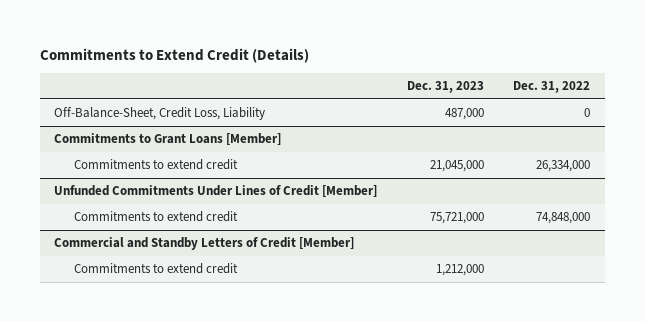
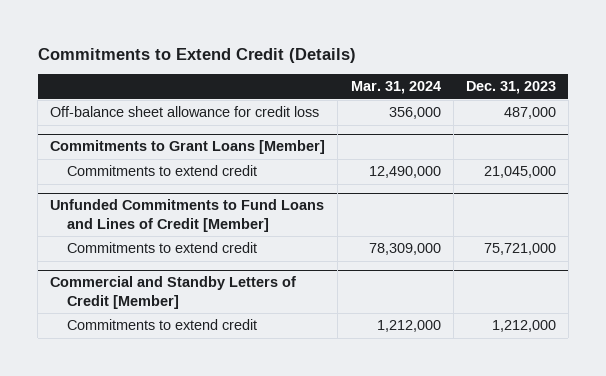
[513,81,591,94] Dec. 31, 2022 -> none
none -> [350,81,441,95] Mar. 31, 2024
[54,107,266,121] Off-Balance-Sheet, Credit Loss, Liability -> [50,106,320,118] Off-balance sheet allowance for credit loss
[54,185,378,198] Unfunded Commitments Under Lines of Credit [Member] -> [50,199,325,232] Unfunded Commitments to Fund Loans and Lines of Credit [Member]

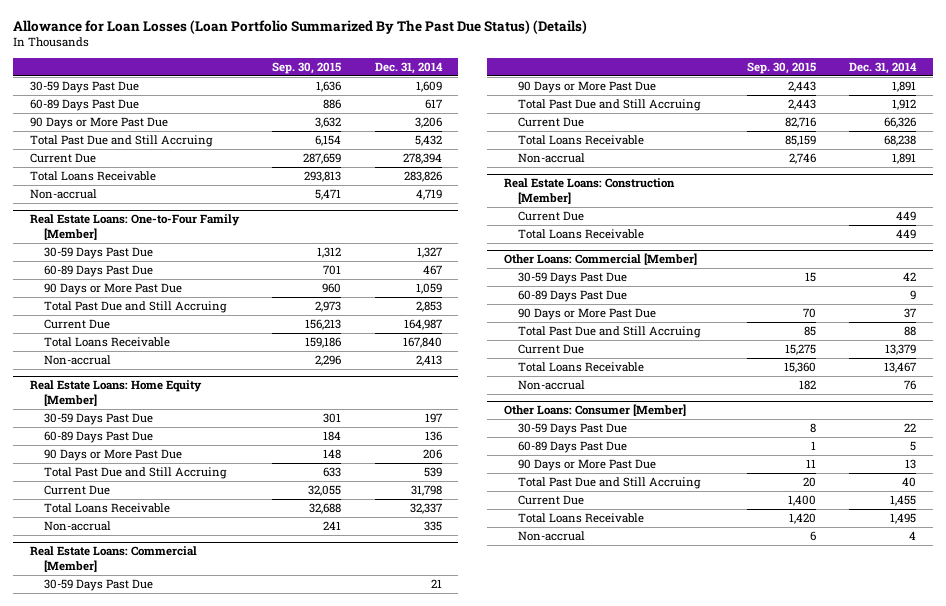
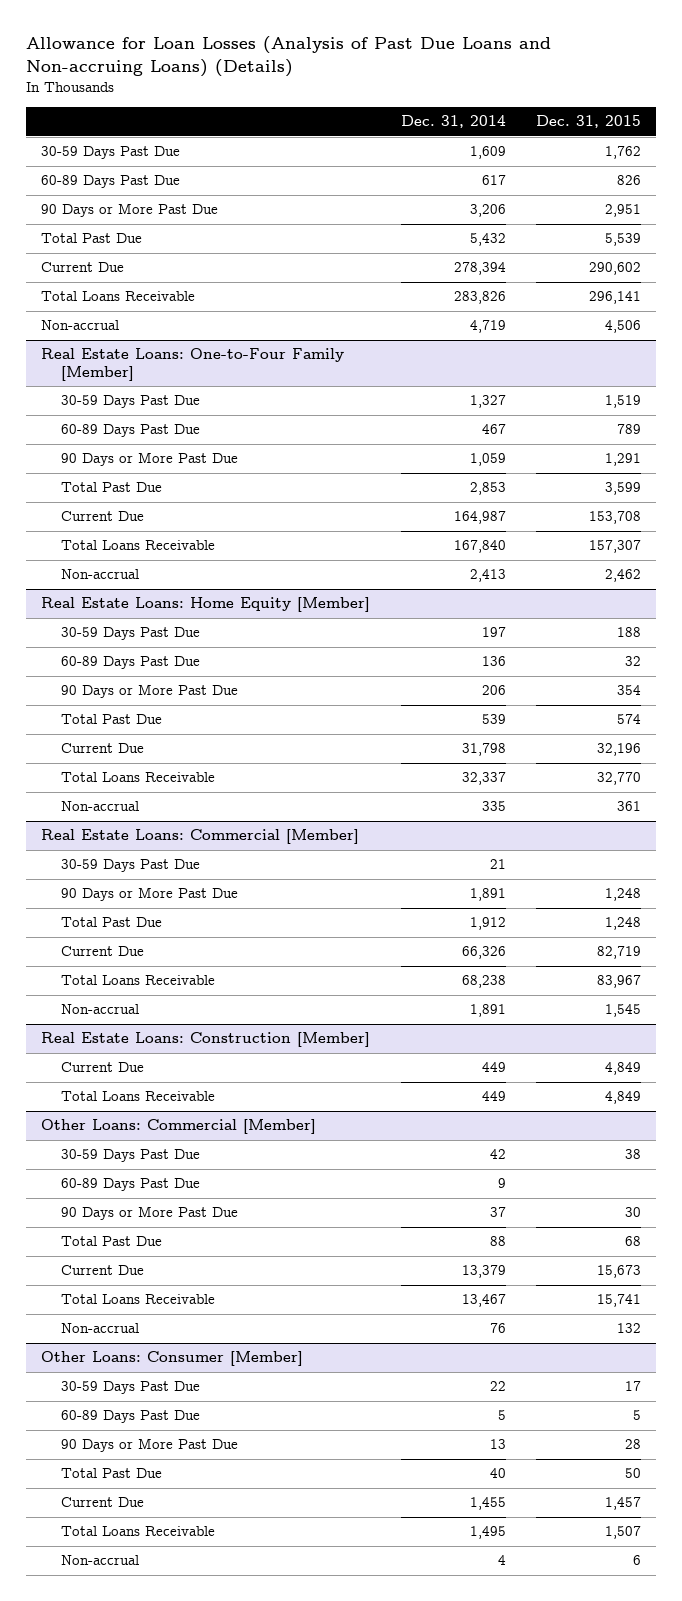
[12,19,587,34] Allowance for Loan Losses (Loan Portfolio Summarized By The Past Due Status) (Details) -> [25,35,551,78] Allowance for Loan Losses (Analysis of Past Due Loans and Non-accruing Loans) (Details)
[272,62,342,75] Sep. 30, 2015 -> none
none -> [536,115,642,129] Dec. 31, 2015
[29,135,213,148] Total Past Due and Still Accruing -> [41,233,143,244] Total Past Due
[43,301,227,314] Total Past Due and Still Accruing -> [61,482,163,493] Total Past Due
[43,467,227,480] Total Past Due and Still Accruing -> [61,714,163,725] Total Past Due
[518,99,702,112] Total Past Due and Still Accruing -> [61,917,163,928] Total Past Due
[518,326,702,339] Total Past Due and Still Accruing -> [61,1236,163,1247] Total Past Due
[518,477,702,490] Total Past Due and Still Accruing -> [61,1468,163,1479] Total Past Due

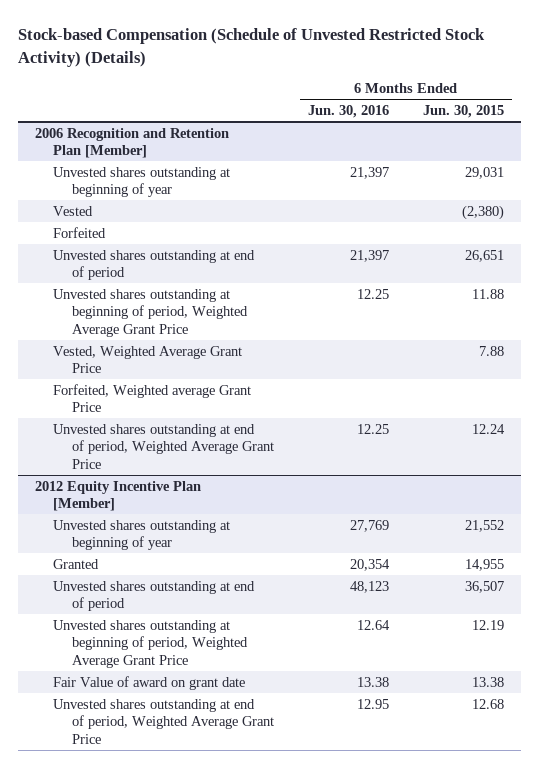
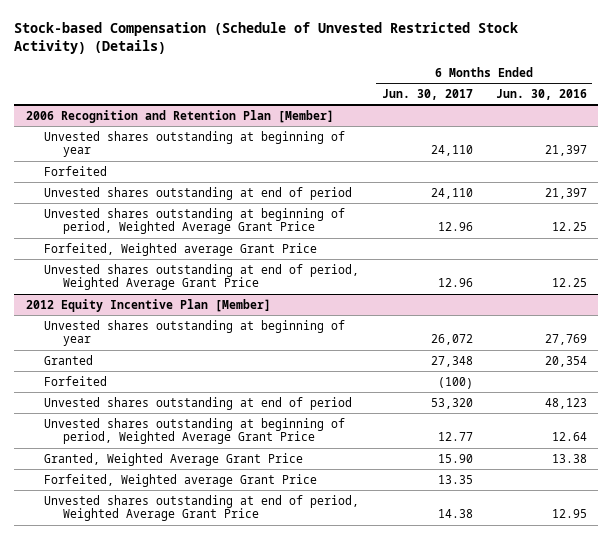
[422,104,504,118] Jun. 30, 2015 -> none
none -> [381,89,473,101] Jun. 30, 2017
[53,205,94,216] Vested -> none
[53,345,243,374] Vested, Weighted Average Grant Price -> none
none -> [44,375,108,386] Forfeited
[53,675,246,690] Fair Value of award on grant date -> [44,452,304,466] Granted, Weighted Average Grant Price
none -> [44,473,318,487] Forfeited, Weighted average Grant Price

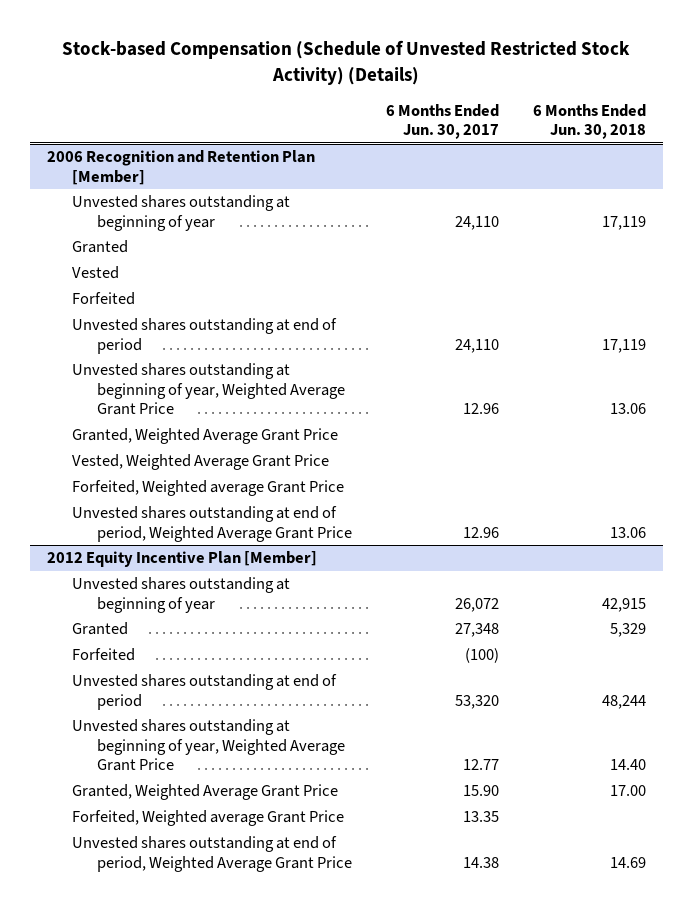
[495,89,587,101] Jun. 30, 2016 -> none
none -> [532,103,646,140] 6 Months Ended Jun. 30, 2018
none -> [71,240,128,254] Granted
none -> [71,266,119,280] Vested
[44,207,346,235] Unvested shares outstanding at beginning of period, Weighted Average Grant Price -> [71,363,345,416] Unvested shares outstanding at beginning of year, Weighted Average Grant Price
none -> [71,428,338,445] Granted, Weighted Average Grant Price
none -> [71,454,329,471] Vested, Weighted Average Grant Price
[44,417,346,445] Unvested shares outstanding at beginning of period, Weighted Average Grant Price -> [71,719,345,772] Unvested shares outstanding at beginning of year, Weighted Average Grant Price

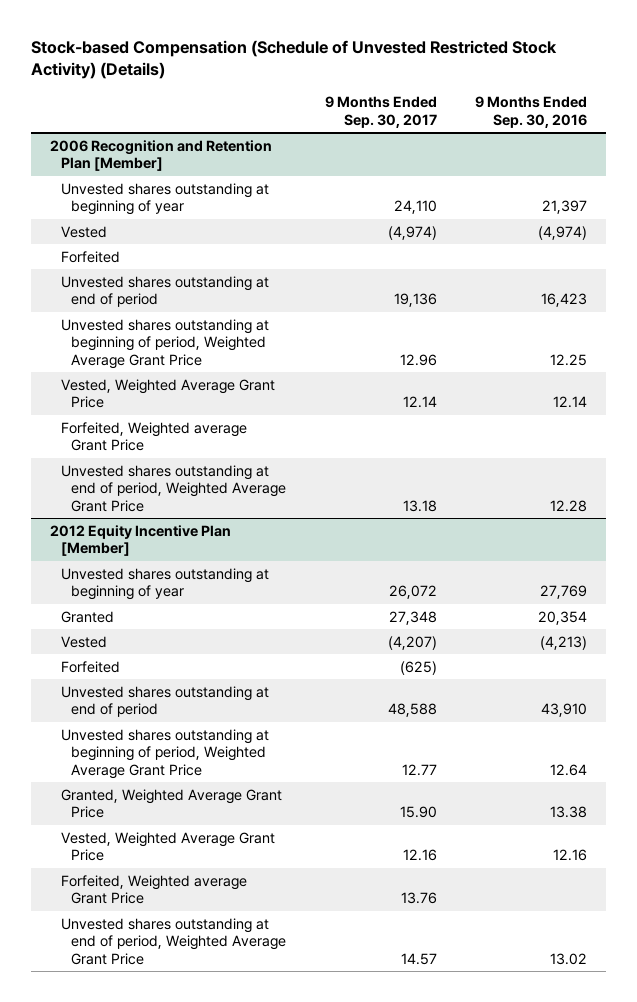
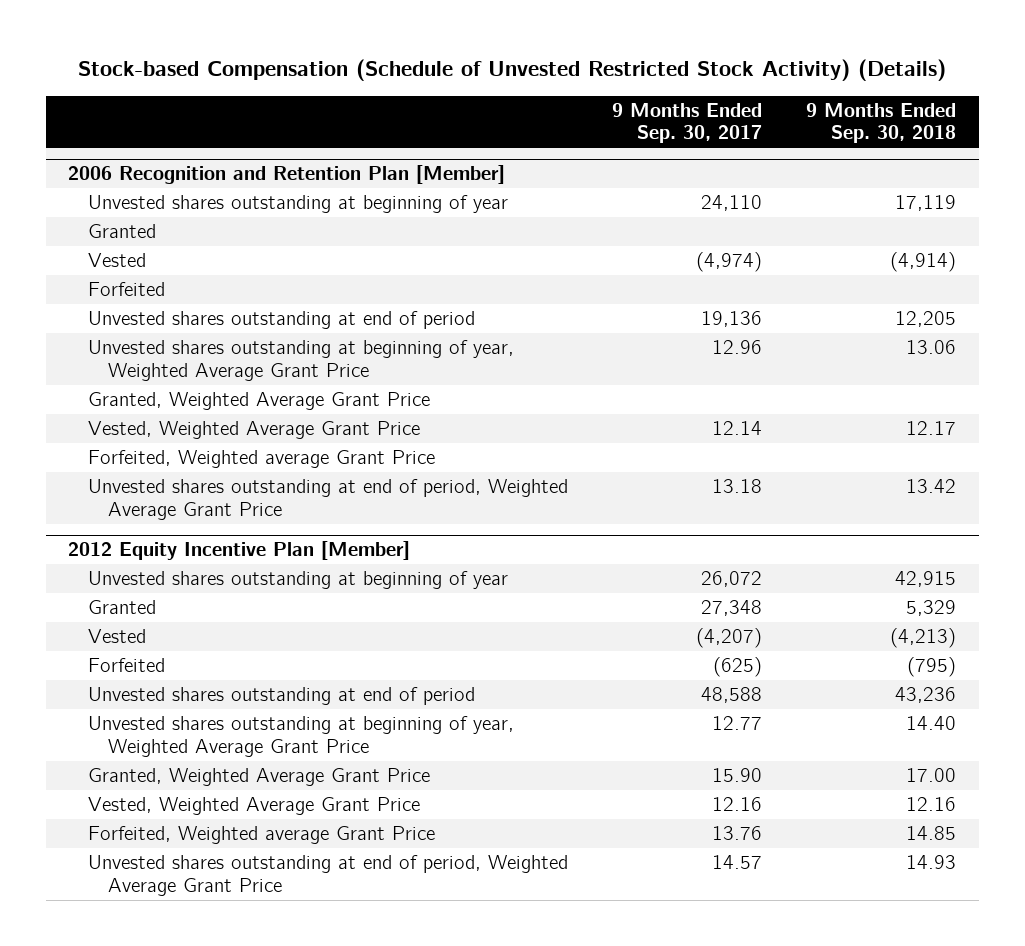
[475,96,588,128] 9 Months Ended Sep. 30, 2016 -> none
none -> [806,102,957,144] 9 Months Ended Sep. 30, 2018
none -> [88,224,157,239] Granted
[60,318,269,370] Unvested shares outstanding at beginning of period, Weighted Average Grant Price -> [88,340,515,381] Unvested shares outstanding at beginning of year, Weighted Average Grant Price
none -> [88,392,431,411] Granted, Weighted Average Grant Price
[60,728,269,780] Unvested shares outstanding at beginning of period, Weighted Average Grant Price -> [88,716,515,757] Unvested shares outstanding at beginning of year, Weighted Average Grant Price

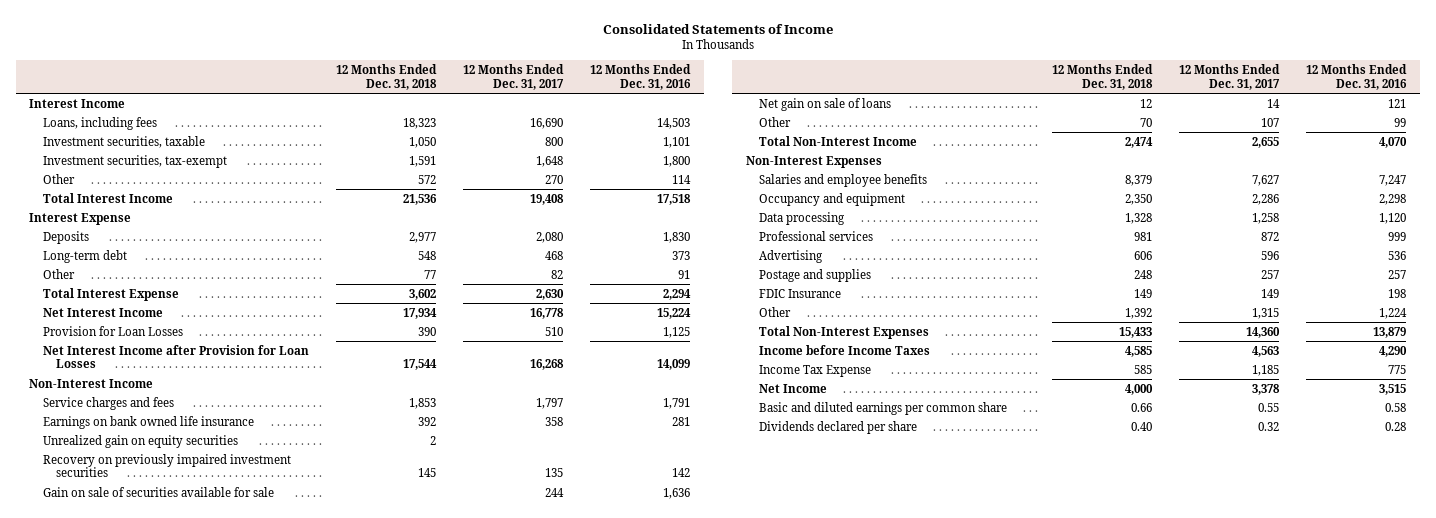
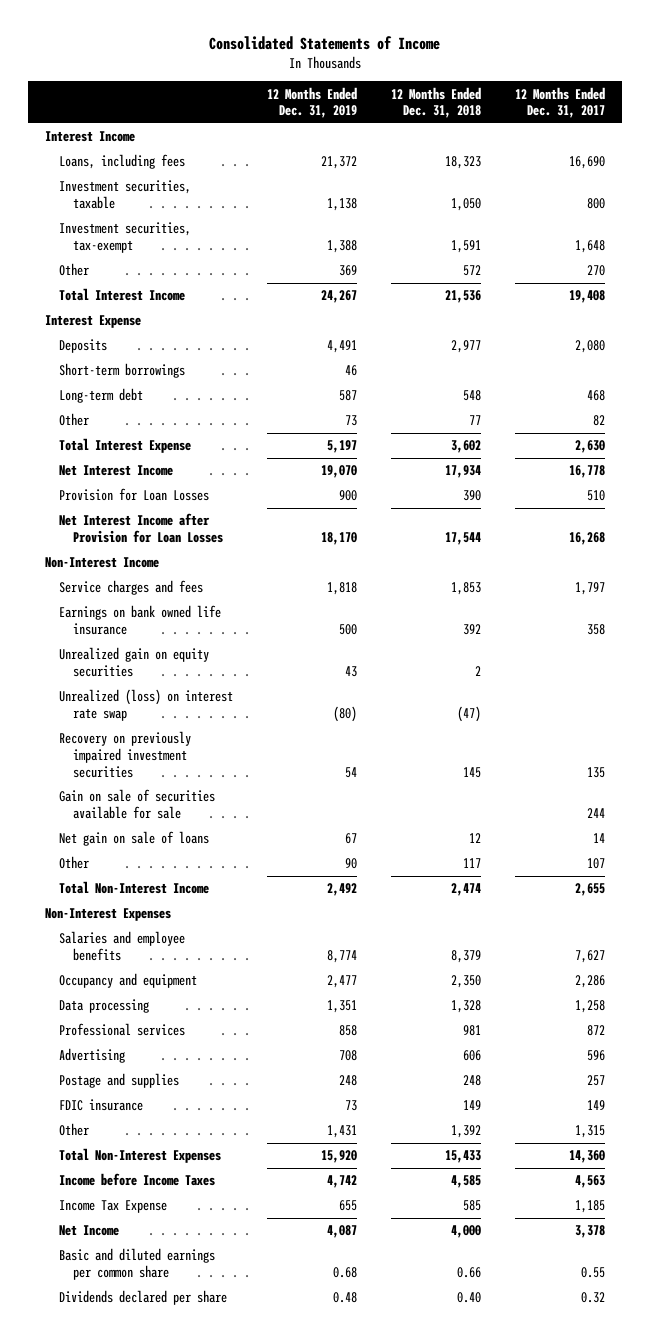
[590,63,692,90] 12 Months Ended Dec. 31, 2016 -> none
none -> [267,86,358,119] 12 Months Ended Dec. 31, 2019
none -> [58,363,185,379] Short-term borrowings
none -> [58,689,233,721] Unrealized (loss) on interest rate swap
[1139,117,1152,127] 70 -> [463,858,482,869] 117
[758,288,841,298] FDIC Insurance -> [58,1099,143,1112] FDIC insurance

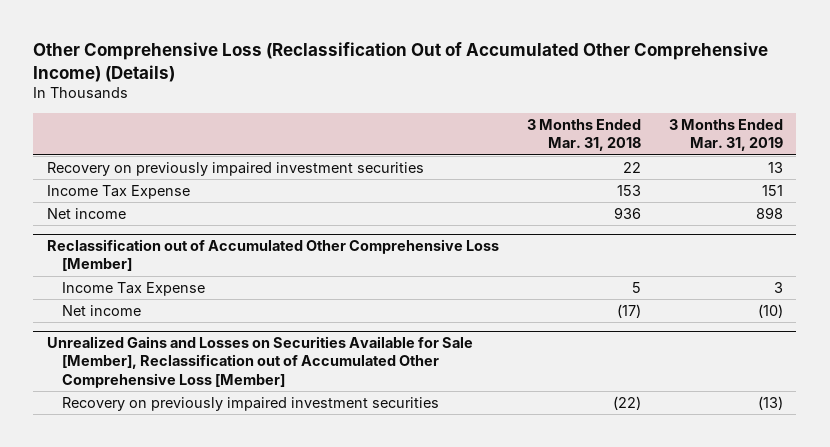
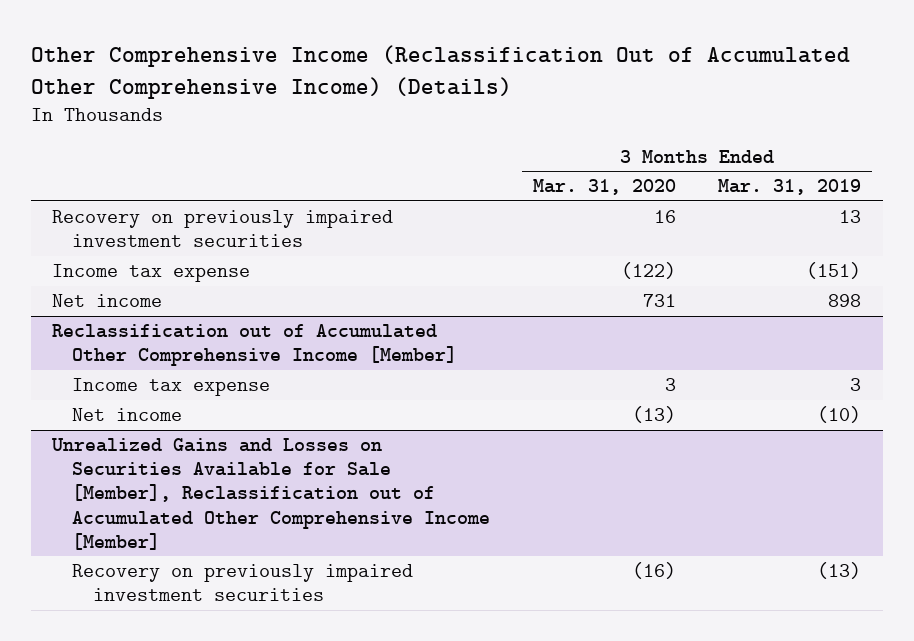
[33,41,769,82] Other Comprehensive Loss (Reclassification Out of Accumulated Other Comprehensive Income) (Details) -> [30,45,850,99] Other Comprehensive Income (Reclassification Out of Accumulated Other Comprehensive Income) (Details)
[526,119,641,152] 3 Months Ended Mar. 31, 2018 -> none
none -> [532,179,676,196] Mar. 31, 2020
[46,185,190,200] Income Tax Expense -> [52,263,251,282] Income tax expense
[761,185,783,197] 151 -> [806,261,862,279] (151)
[46,239,499,272] Reclassification out of Accumulated Other Comprehensive Loss [Member] -> [52,323,458,367] Reclassification out of Accumulated Other Comprehensive Income [Member]
[62,282,206,297] Income Tax Expense -> [72,377,271,396] Income tax expense
[46,336,473,388] Unrealized Gains and Losses on Securities Available for Sale [Member], Reclassification out of Accumulated Other Comprehensive Loss [Member] -> [51,437,491,550] Unrealized Gains and Losses on Securities Available for Sale [Member], Reclassification out of Accumulated Other Comprehensive Income [Member]

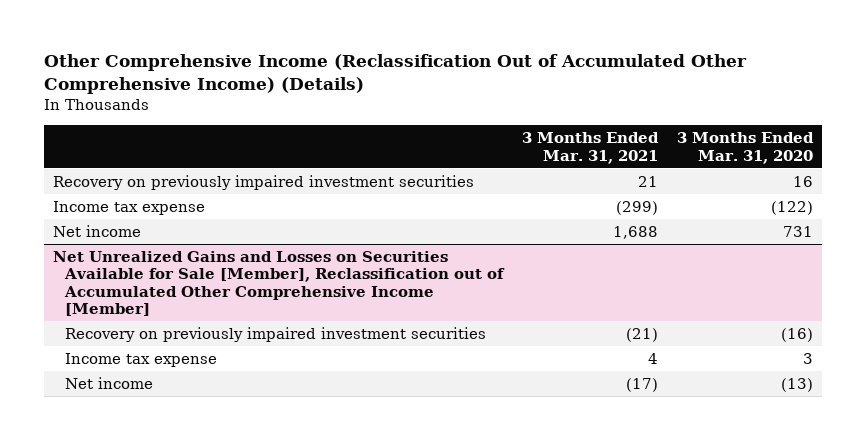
[718,179,862,196] Mar. 31, 2019 -> none
none -> [521,132,659,164] 3 Months Ended Mar. 31, 2021
[52,323,458,367] Reclassification out of Accumulated Other Comprehensive Income [Member] -> none
none -> [53,250,506,317] Net Unrealized Gains and Losses on Securities Available for Sale [Member], Reclassification out of Accumulated Other Comprehensive Income [Member]
none -> [65,326,487,342] Recovery on previously impaired investment securities
[51,437,491,550] Unrealized Gains and Losses on Securities Available for Sale [Member], Reclassification out of Accumulated Other Comprehensive Income [Member] -> none
[72,563,414,602] Recovery on previously impaired investment securities -> none

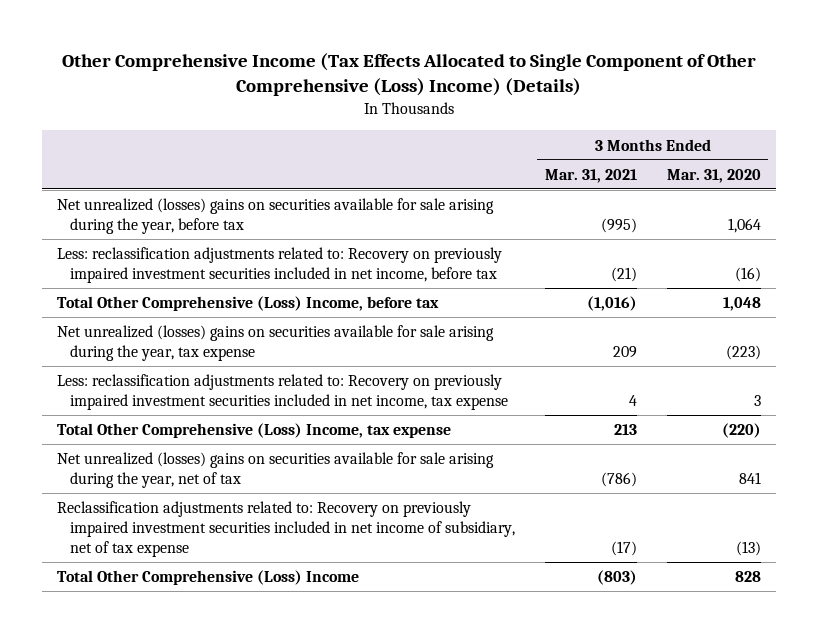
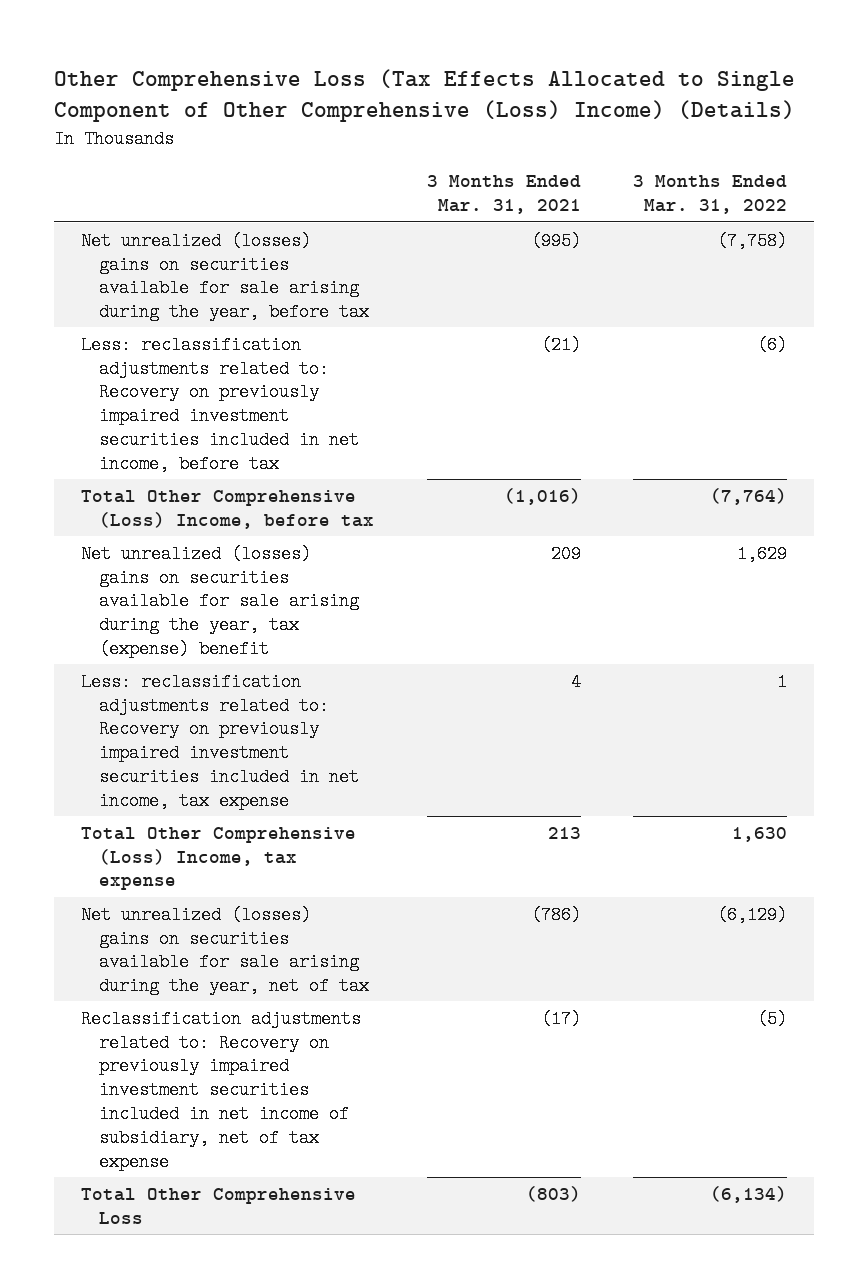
[61,53,756,97] Other Comprehensive Income (Tax Effects Allocated to Single Component of Other Comprehensive (Loss) Income) (Details) -> [54,68,796,123] Other Comprehensive Loss (Tax Effects Allocated to Single Component of Other Comprehensive (Loss) Income) (Details)
[666,168,761,183] Mar. 31, 2020 -> none
none -> [633,175,788,215] 3 Months Ended Mar. 31, 2022
[56,325,494,361] Net unrealized (losses) gains on securities available for sale arising during the year, tax expense -> [80,544,360,658] Net unrealized (losses) gains on securities available for sale arising during the year, tax (expense) benefit
[56,570,359,586] Total Other Comprehensive (Loss) Income -> [80,1187,356,1224] Total Other Comprehensive Loss

